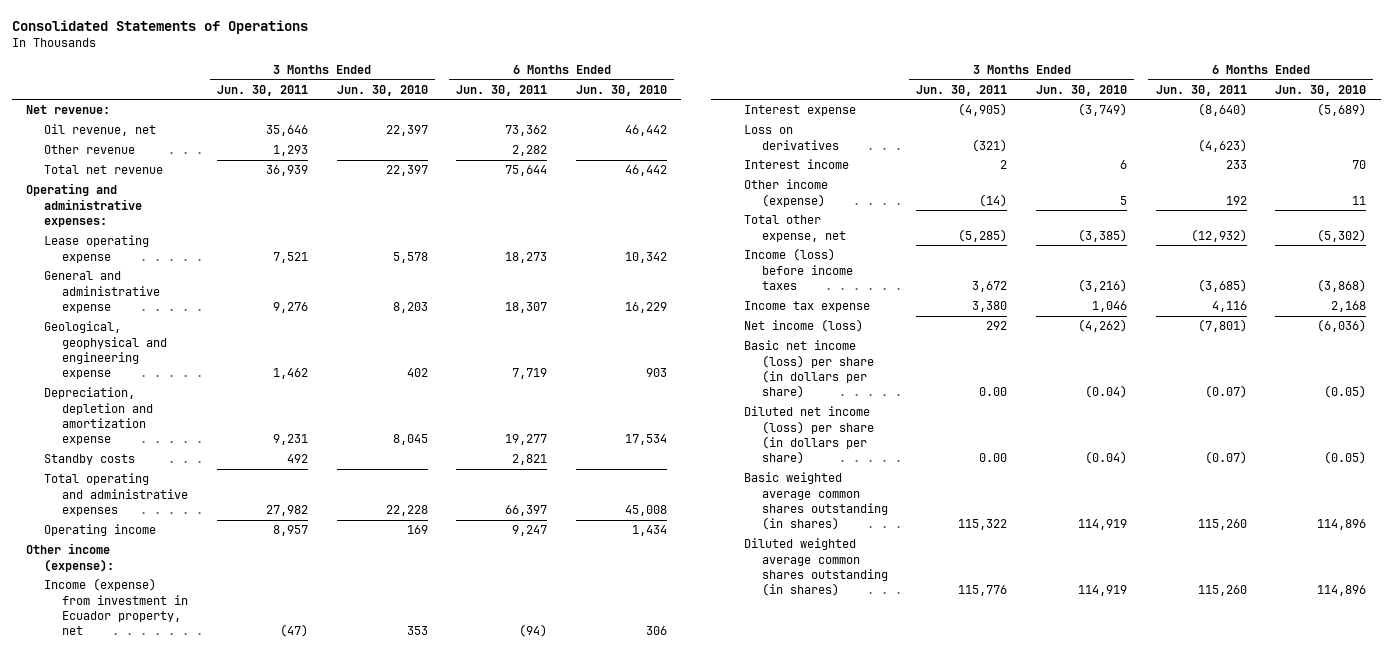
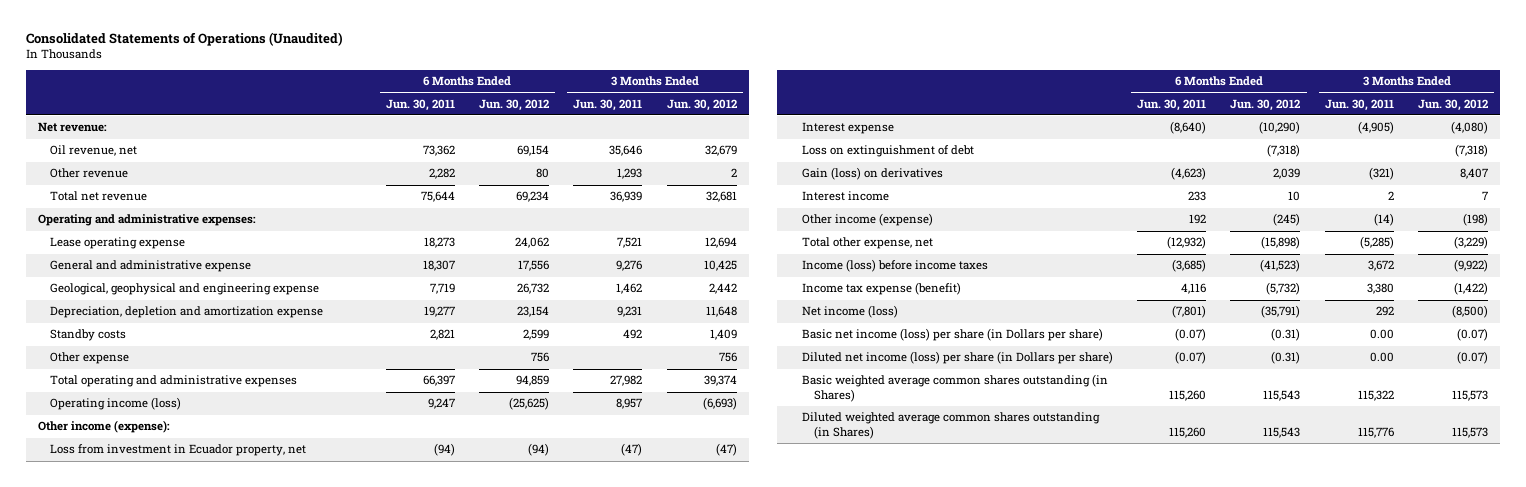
[12,19,309,34] Consolidated Statements of Operations -> [25,32,343,47] Consolidated Statements of Operations (Unaudited)
[336,84,428,96] Jun. 30, 2010 -> none
[575,84,667,96] Jun. 30, 2010 -> none
none -> [478,98,549,111] Jun. 30, 2012
none -> [666,98,737,111] Jun. 30, 2012
none -> [50,352,130,365] Other expense
[44,524,157,537] Operating income -> [50,397,182,411] Operating income (loss)
[44,578,189,636] Income (expense) from investment in Ecuador property, net -> [50,444,307,457] Loss from investment in Ecuador property, net
none -> [801,145,974,158] Loss on extinguishment of debt
[743,125,839,150] Loss on derivatives -> [801,167,943,181] Gain (loss) on derivatives
[743,301,870,313] Income tax expense -> [801,282,961,296] Income tax expense (benefit)
[743,340,874,399] Basic net income (loss) per share (in dollars per share) -> [801,328,1103,342] Basic net income (loss) per share (in Dollars per share)
[743,406,874,465] Diluted net income (loss) per share (in dollars per share) -> [801,351,1113,365] Diluted net income (loss) per share (in Dollars per share)
[743,472,888,531] Basic weighted average common shares outstanding (in shares) -> [801,374,1108,402] Basic weighted average common shares outstanding (in Shares)
[743,538,888,597] Diluted weighted average common shares outstanding (in shares) -> [801,412,1100,439] Diluted weighted average common shares outstanding (in Shares)

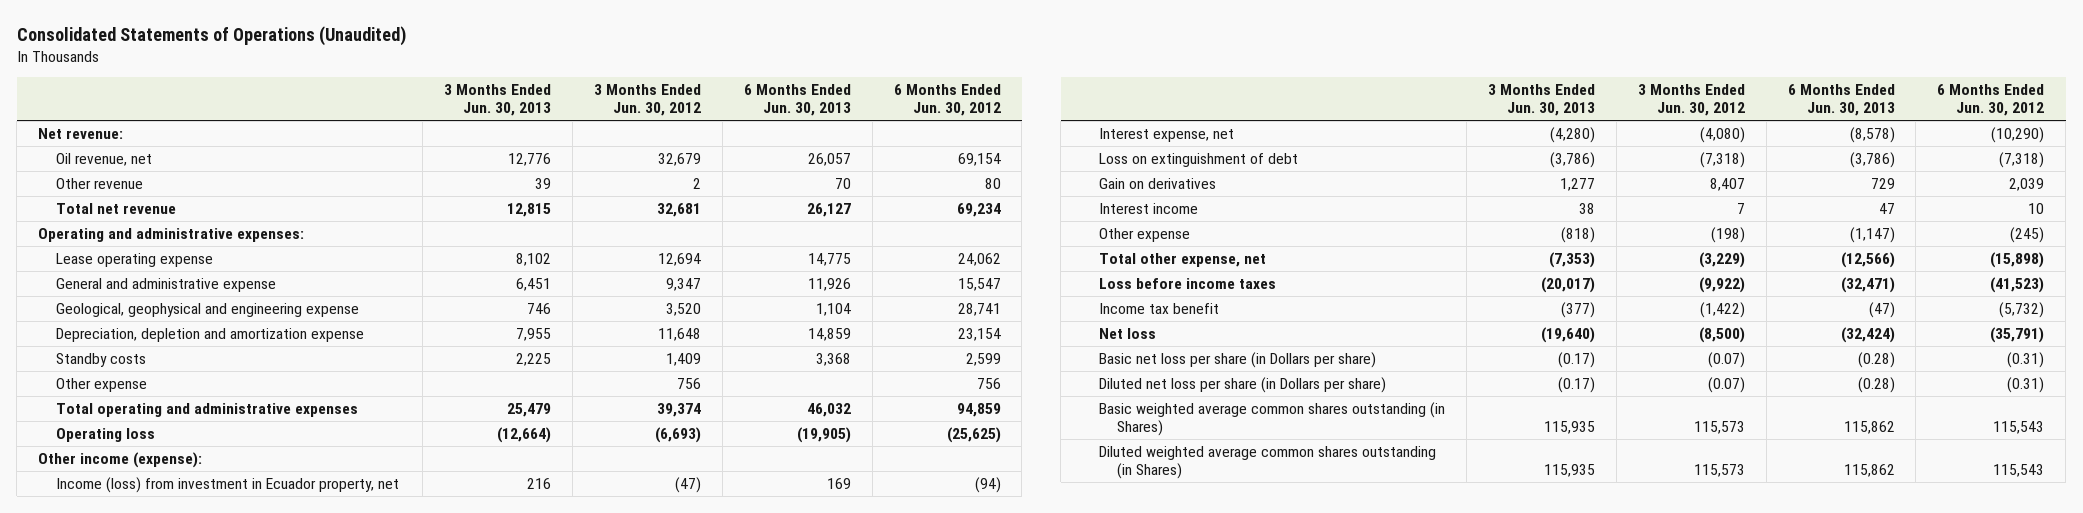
[385,98,455,111] Jun. 30, 2011 -> none
[573,98,643,111] Jun. 30, 2011 -> none
none -> [444,84,552,117] 3 Months Ended Jun. 30, 2013
none -> [743,84,851,117] 6 Months Ended Jun. 30, 2013
[517,260,549,272] 17,556 -> [957,277,1001,291] 15,547
[703,260,737,272] 10,425 -> [666,277,702,291] 9,347
[516,283,549,295] 26,732 -> [957,302,1001,316] 28,741
[708,283,737,295] 2,442 -> [666,302,702,316] 3,520
[50,397,182,411] Operating income (loss) -> [55,427,155,442] Operating loss
[50,444,307,457] Loss from investment in Ecuador property, net -> [55,476,399,493] Income (loss) from investment in Ecuador property, net
[801,122,894,135] Interest expense -> [1099,127,1235,142] Interest expense, net
[801,167,943,181] Gain (loss) on derivatives -> [1099,177,1217,189] Gain on derivatives
[801,213,933,227] Other income (expense) -> [1099,227,1191,242] Other expense
[801,259,988,273] Income (loss) before income taxes -> [1099,277,1277,289] Loss before income taxes
[801,282,961,296] Income tax expense (benefit) -> [1099,302,1220,314] Income tax benefit
[801,305,898,319] Net income (loss) -> [1099,327,1157,339] Net loss
[801,328,1103,342] Basic net income (loss) per share (in Dollars per share) -> [1099,351,1377,368] Basic net loss per share (in Dollars per share)
[801,351,1113,365] Diluted net income (loss) per share (in Dollars per share) -> [1099,376,1387,393] Diluted net loss per share (in Dollars per share)

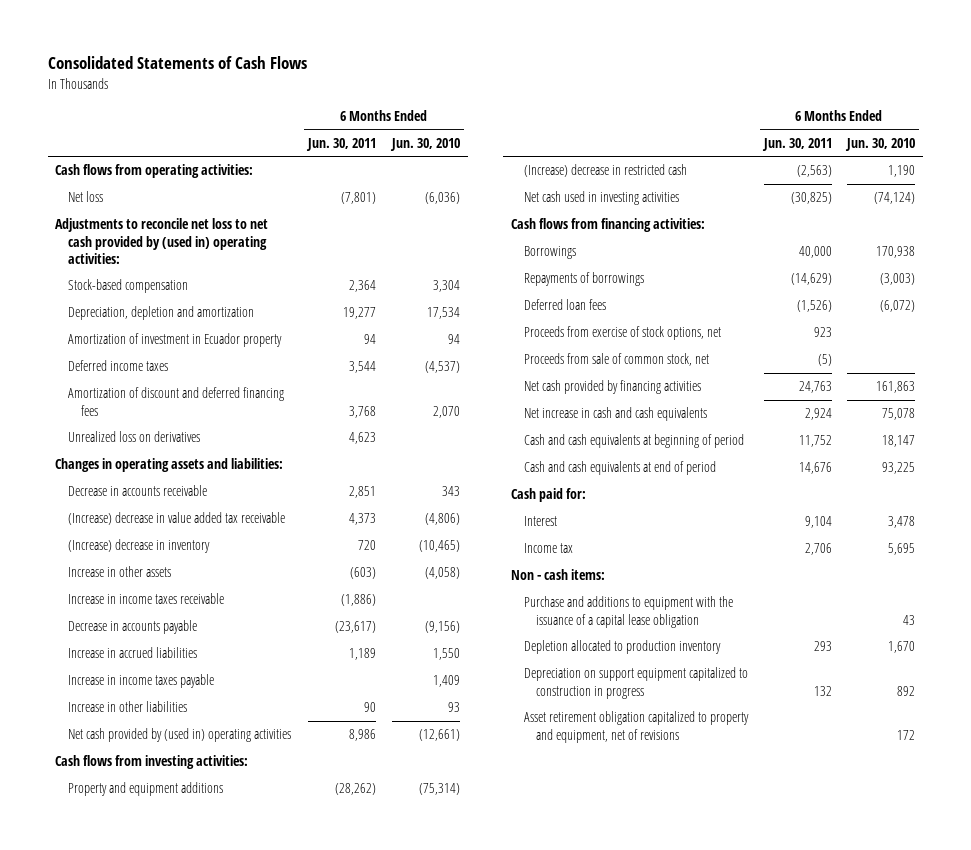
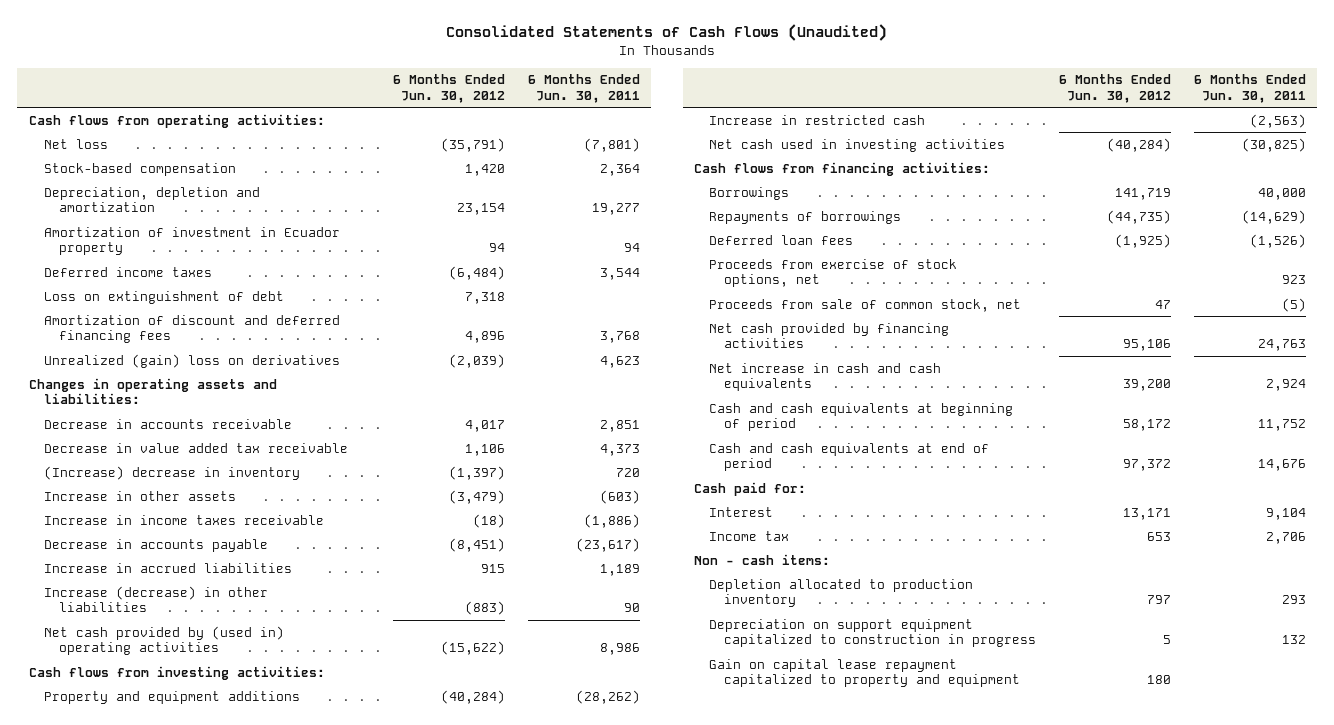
[47,56,307,70] Consolidated Statements of Cash Flows -> [446,24,888,42] Consolidated Statements of Cash Flows (Unaudited)
[389,137,460,151] Jun. 30, 2010 -> none
none -> [393,74,506,103] 6 Months Ended Jun. 30, 2012
[55,218,269,264] Adjustments to reconcile net loss to net cash provided by (used in) operating activities: -> none
none -> [43,290,284,304] Loss on extinguishment of debt
[68,431,201,443] Unrealized loss on derivatives -> [43,353,340,368] Unrealized (gain) loss on derivatives
[68,512,286,526] (Increase) decrease in value added tax receivable -> [43,442,348,453] Decrease in value added tax receivable
[68,674,215,689] Increase in income taxes payable -> none
[68,701,188,713] Increase in other liabilities -> [43,585,268,613] Increase (decrease) in other liabilities
[523,164,687,178] (Increase) decrease in restricted cash -> [709,114,926,125] Increase in restricted cash
[523,596,733,628] Purchase and additions to equipment with the issuance of a capital lease obligation -> none
[523,711,749,743] Asset retirement obligation capitalized to property and equipment, net of revisions -> none
none -> [709,658,1021,688] Gain on capital lease repayment capitalized to property and equipment

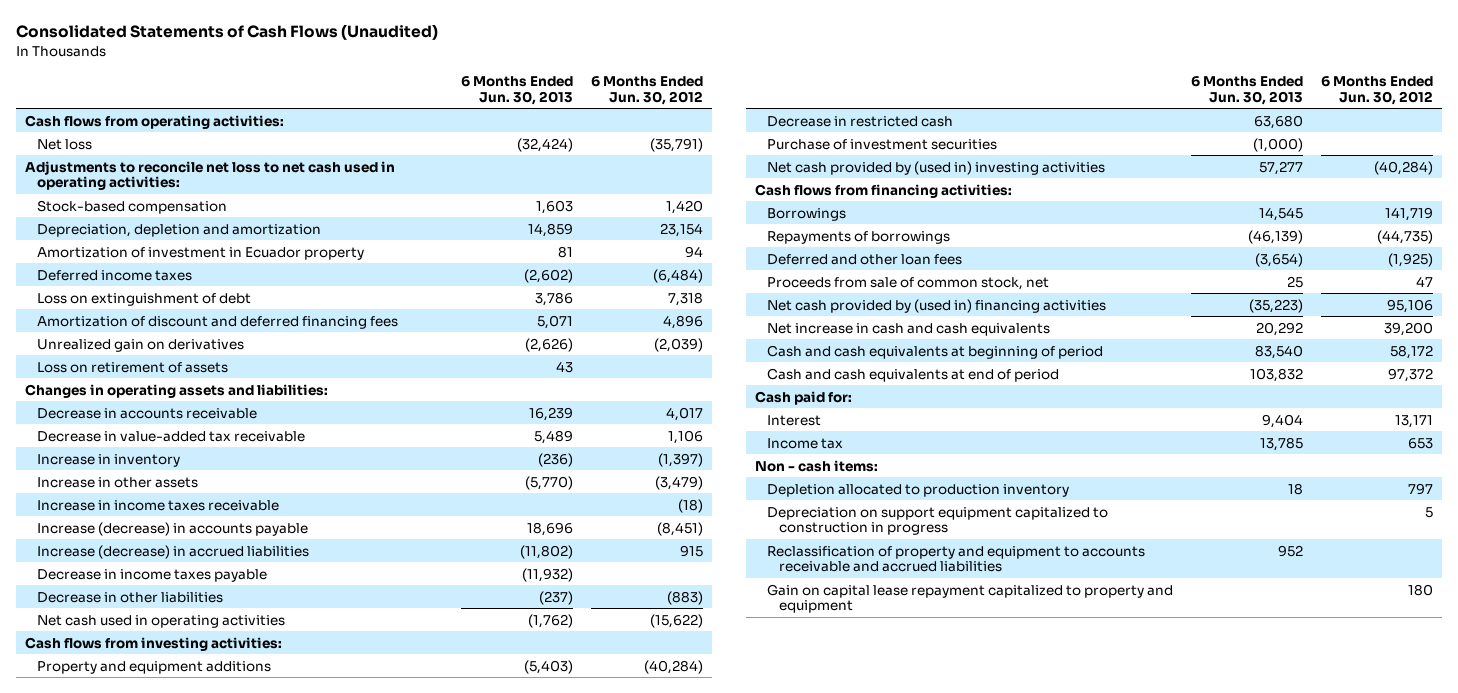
[527,74,640,103] 6 Months Ended Jun. 30, 2011 -> none
none -> [461,75,574,105] 6 Months Ended Jun. 30, 2013
none -> [25,160,396,191] Adjustments to reconcile net loss to net cash used in operating activities:
[43,353,340,368] Unrealized (gain) loss on derivatives -> [37,338,245,352] Unrealized gain on derivatives
none -> [37,361,229,373] Loss on retirement of assets
[43,442,348,453] Decrease in value added tax receivable -> [37,430,306,442] Decrease in value-added tax receivable
[43,465,300,480] (Increase) decrease in inventory -> [37,453,181,467] Increase in inventory
[43,538,268,552] Decrease in accounts payable -> [37,521,309,536] Increase (decrease) in accounts payable
[43,562,292,573] Increase in accrued liabilities -> [37,544,310,559] Increase (decrease) in accrued liabilities
none -> [37,568,268,582] Decrease in income taxes payable
[43,585,268,613] Increase (decrease) in other liabilities -> [37,591,224,603] Decrease in other liabilities
[43,625,284,656] Net cash provided by (used in) operating activities -> [37,614,286,628] Net cash used in operating activities
[709,114,926,125] Increase in restricted cash -> [766,115,953,127] Decrease in restricted cash
none -> [766,138,997,150] Purchase of investment securities
[709,138,1006,152] Net cash used in investing activities -> [766,160,1105,175] Net cash provided by (used in) investing activities
[709,258,958,288] Proceeds from exercise of stock options, net -> none
[709,234,854,245] Deferred loan fees -> [766,253,962,265] Deferred and other loan fees
[709,322,950,349] Net cash provided by financing activities -> [766,298,1106,313] Net cash provided by (used in) financing activities
none -> [766,545,1145,573] Reclassification of property and equipment to accounts receivable and accrued liabilities

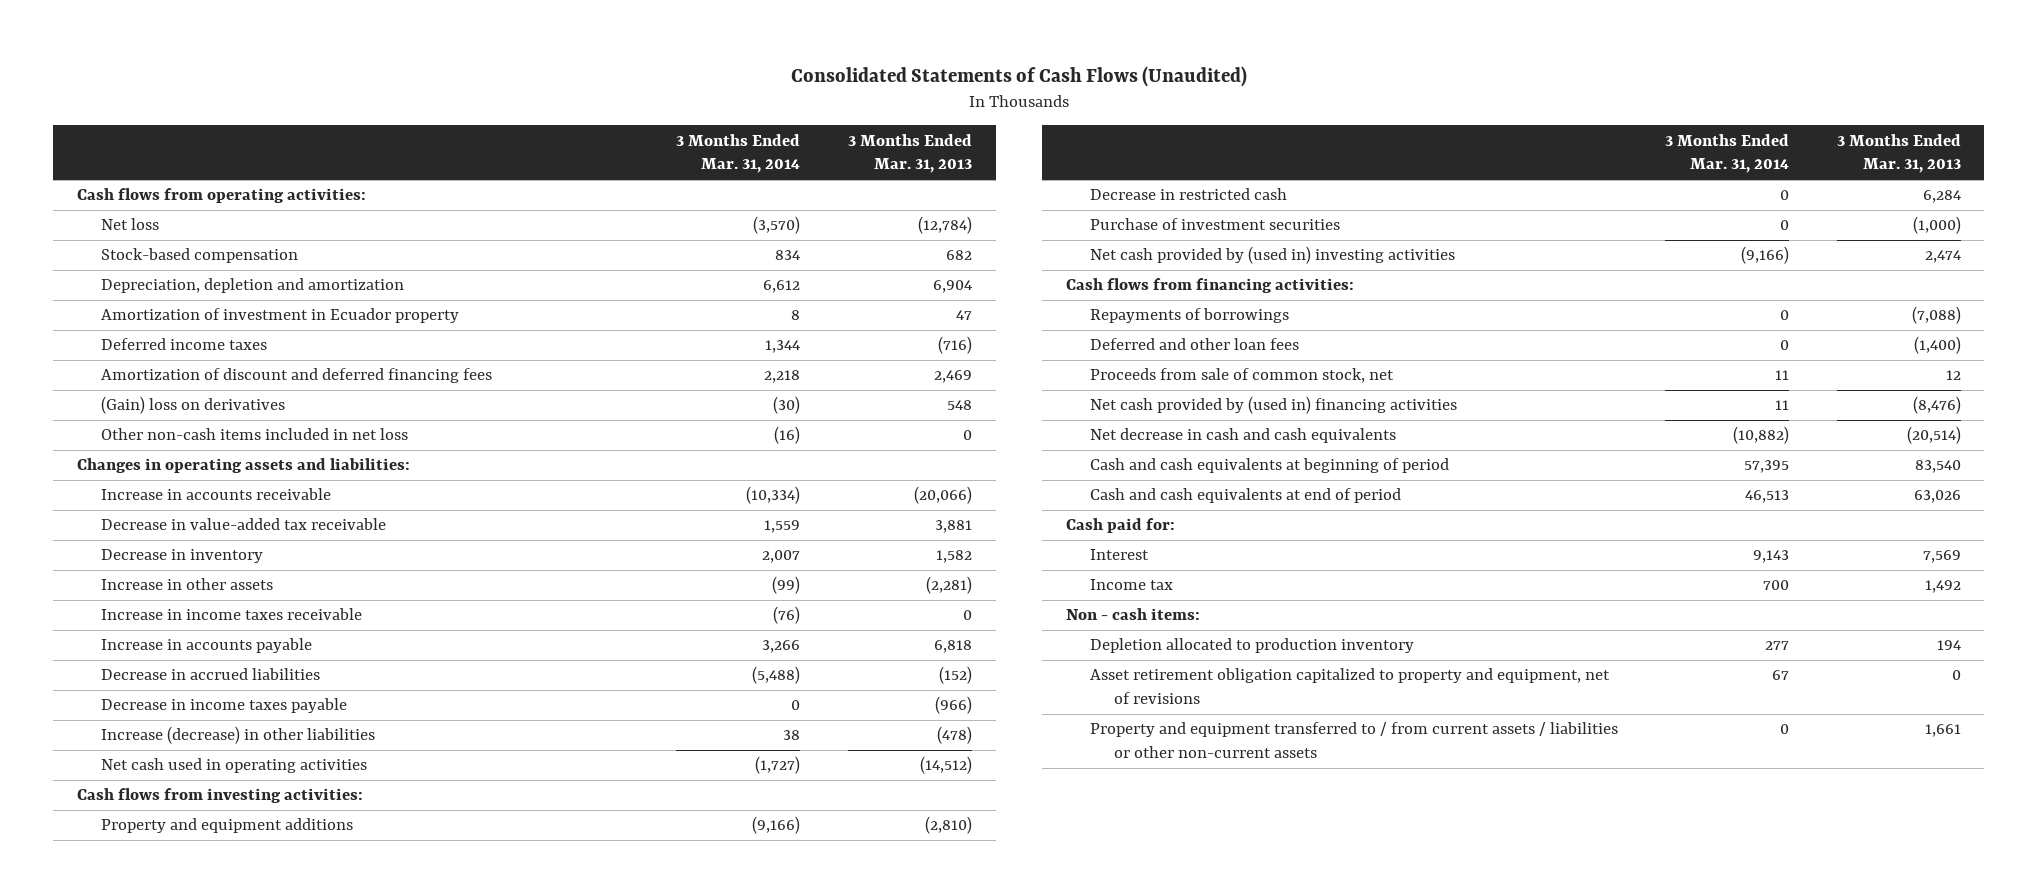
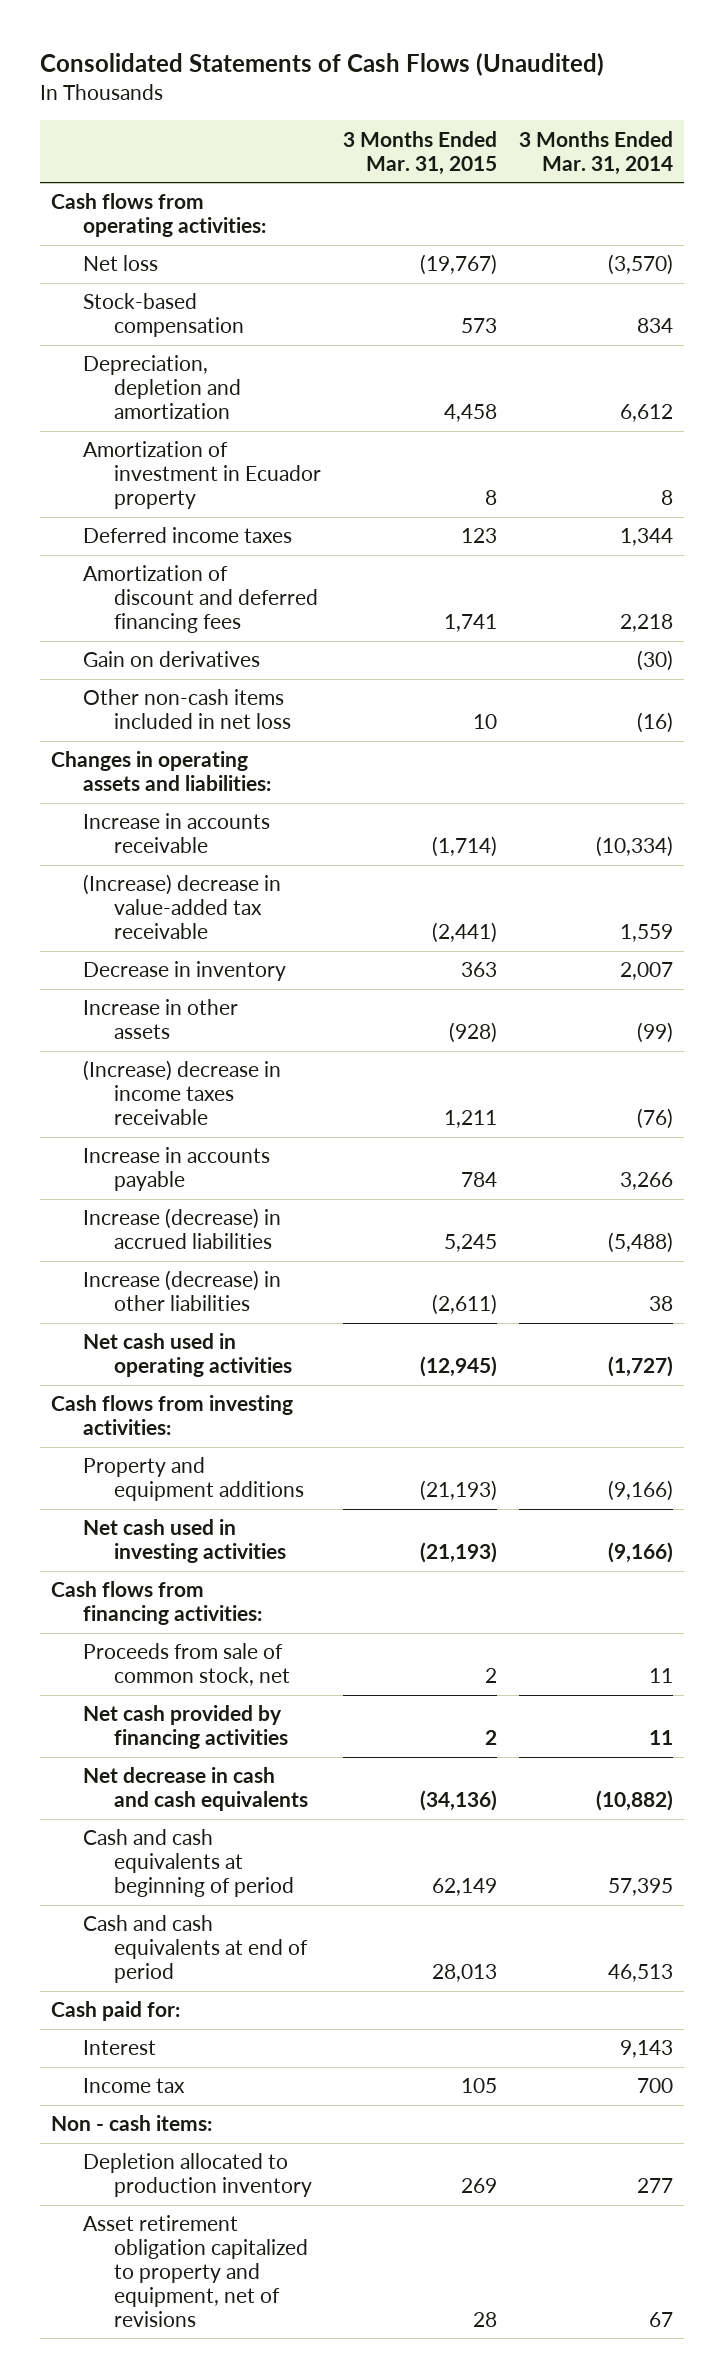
[847,133,972,174] 3 Months Ended Mar. 31, 2013 -> none
none -> [342,130,497,175] 3 Months Ended Mar. 31, 2015
[100,396,285,415] (Gain) loss on derivatives -> [82,651,260,668] Gain on derivatives
[100,518,386,531] Decrease in value-added tax receivable -> [82,874,281,939] (Increase) decrease in value-added tax receivable
[100,608,362,621] Increase in income taxes receivable -> [82,1060,281,1125] (Increase) decrease in income taxes receivable
[100,698,347,714] Decrease in income taxes payable -> none
[100,668,320,681] Decrease in accrued liabilities -> [82,1208,281,1250] Increase (decrease) in accrued liabilities
[1089,188,1287,201] Decrease in restricted cash -> none
[1089,218,1340,231] Purchase of investment securities -> none
[1089,246,1455,265] Net cash provided by (used in) investing activities -> [82,1519,286,1564] Net cash used in investing activities
[1089,308,1289,324] Repayments of borrowings -> none
[1089,338,1299,351] Deferred and other loan fees -> none
[1089,396,1457,415] Net cash provided by (used in) financing activities -> [82,1705,288,1750] Net cash provided by financing activities
[1089,722,1618,759] Property and equipment transferred to / from current assets / liabilities or other non-current assets -> none

